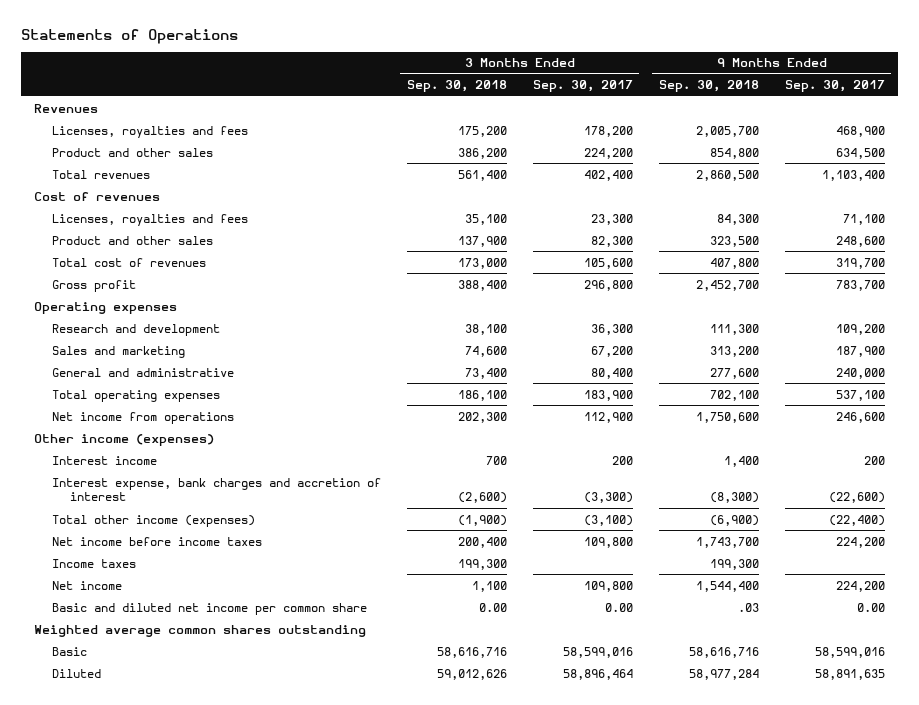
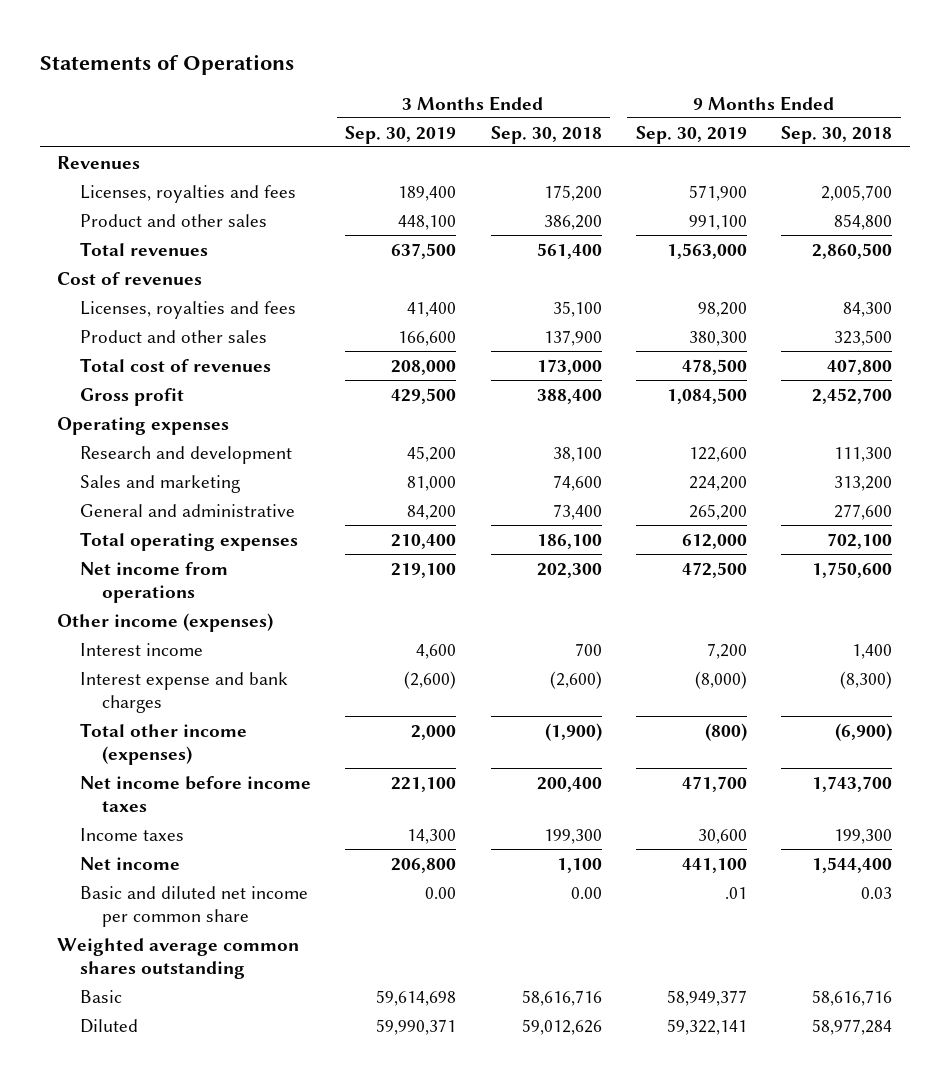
[532,80,633,93] Sep. 30, 2017 -> none
[784,80,885,93] Sep. 30, 2017 -> none
none -> [345,125,457,144] Sep. 30, 2019
none -> [635,125,747,144] Sep. 30, 2019
[51,477,381,502] Interest expense, bank charges and accretion of interest -> [79,671,288,714] Interest expense and bank charges
[737,602,759,612] .03 -> [861,886,893,899] 0.03

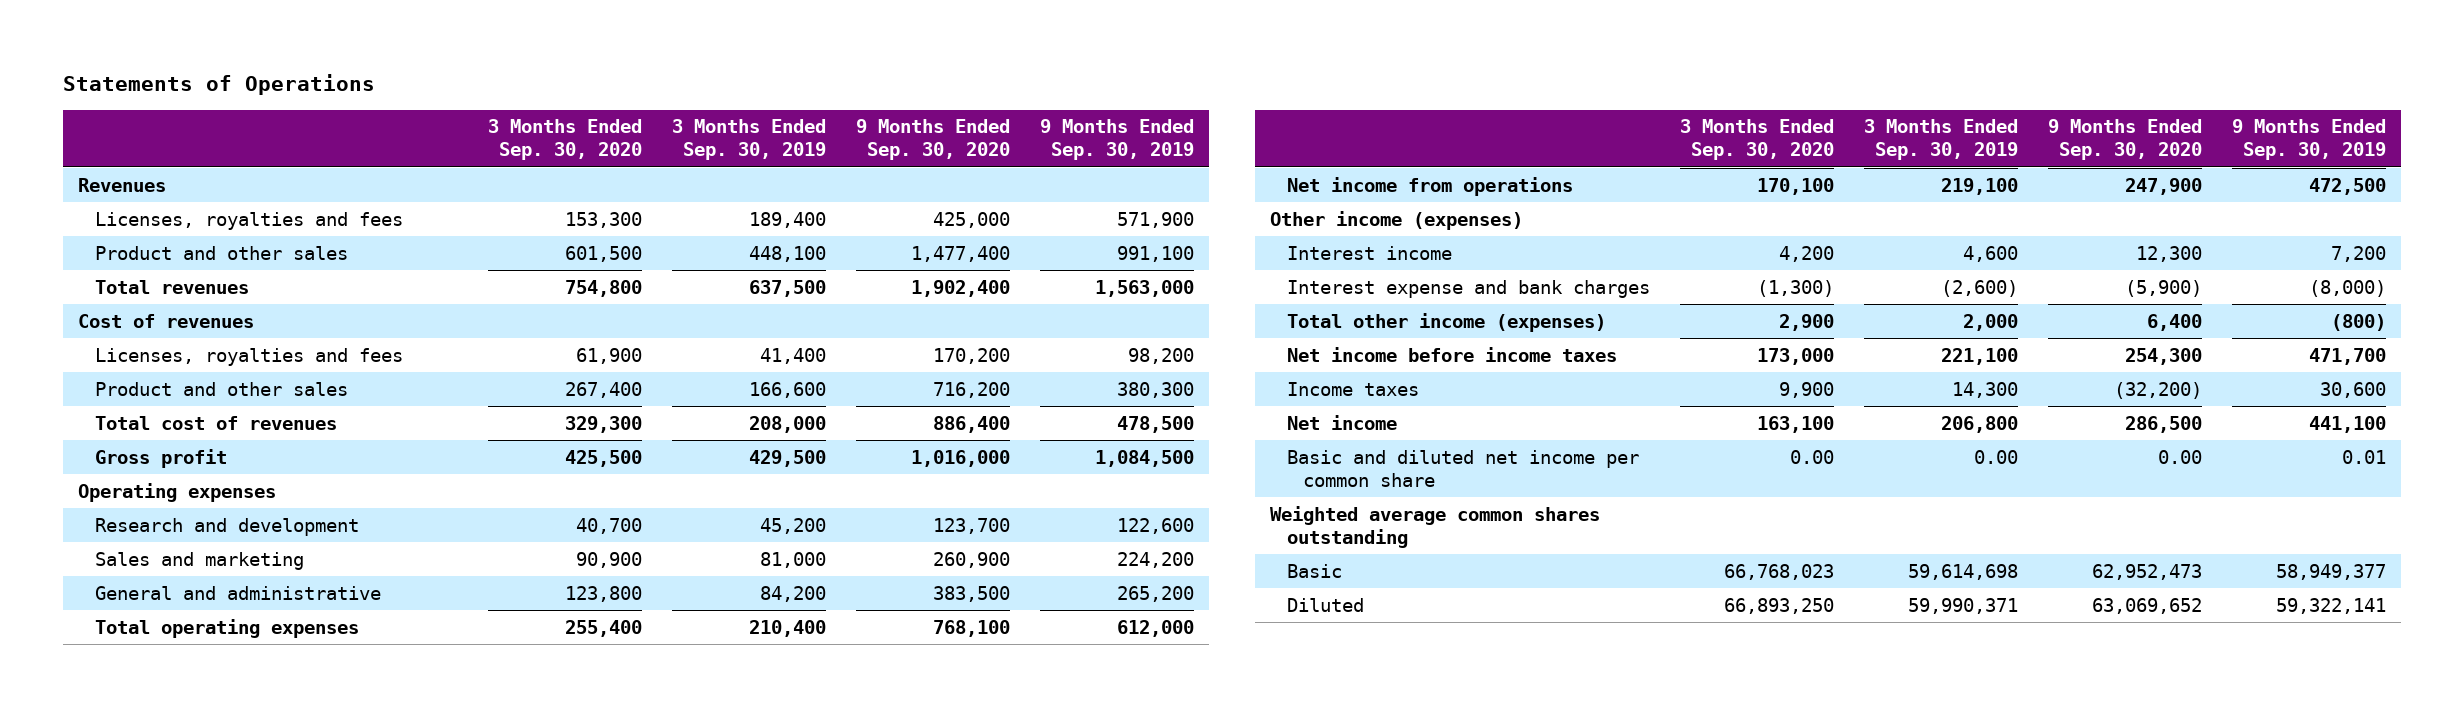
[490,125,602,144] Sep. 30, 2018 -> none
[781,125,893,144] Sep. 30, 2018 -> none
none -> [487,119,642,161] 3 Months Ended Sep. 30, 2020
none -> [855,119,1010,161] 9 Months Ended Sep. 30, 2020
[724,886,747,899] .01 -> [2342,449,2387,464] 0.01

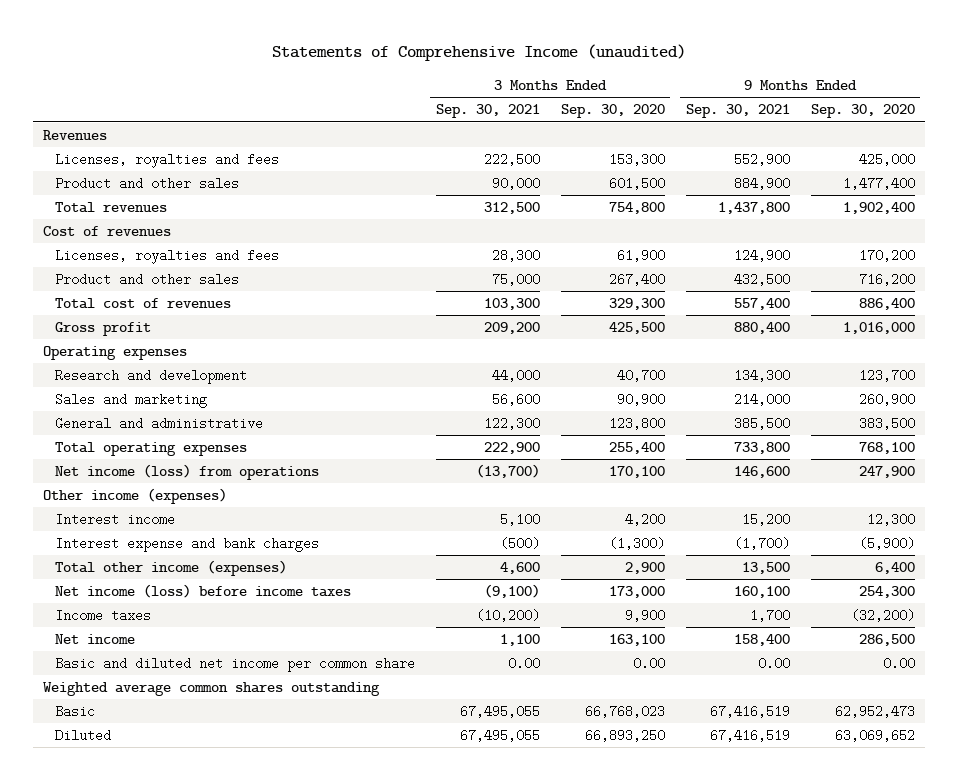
[62,74,375,96] Statements of Operations -> [271,44,686,62] Statements of Comprehensive Income (unaudited)
[671,119,826,161] 3 Months Ended Sep. 30, 2019 -> none
[1040,119,1195,161] 9 Months Ended Sep. 30, 2019 -> none
none -> [435,104,540,119] Sep. 30, 2021
none -> [685,104,790,119] Sep. 30, 2021
[1286,176,1573,196] Net income from operations -> [54,463,319,480] Net income (loss) from operations
[1286,346,1617,362] Net income before income taxes -> [54,583,351,598] Net income (loss) before income taxes

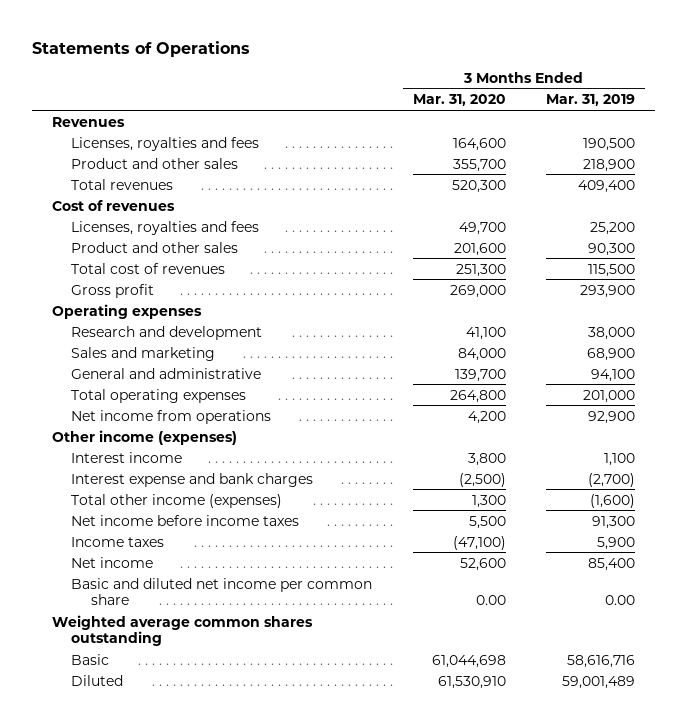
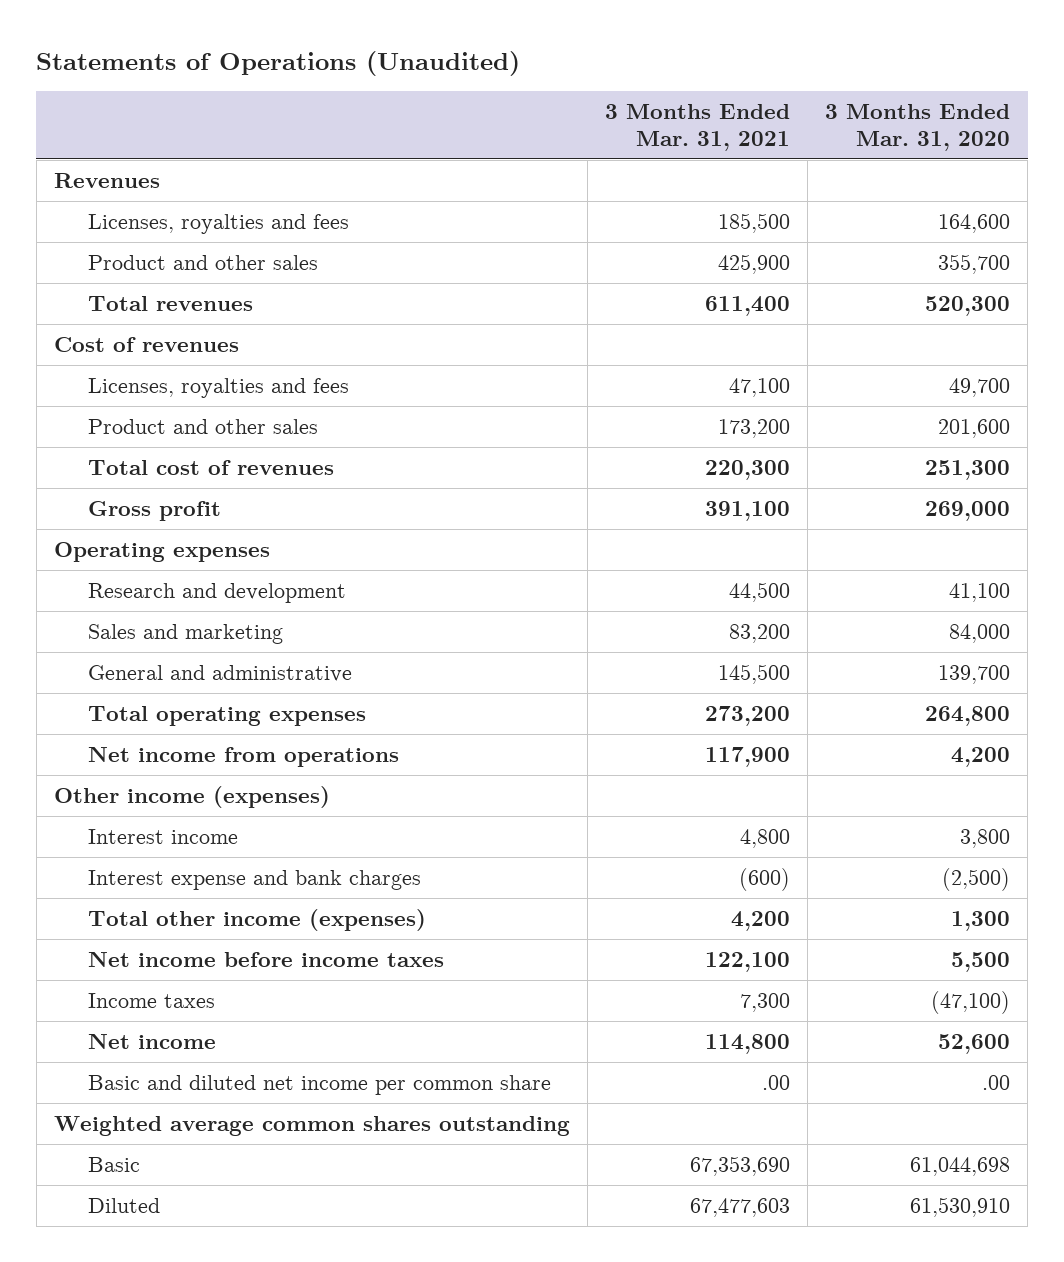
[32,40,251,57] Statements of Operations -> [36,50,521,76] Statements of Operations (Unaudited)
[546,94,636,107] Mar. 31, 2019 -> none
none -> [604,104,790,151] 3 Months Ended Mar. 31, 2021
[475,595,506,606] 0.00 -> [982,1074,1011,1090] .00

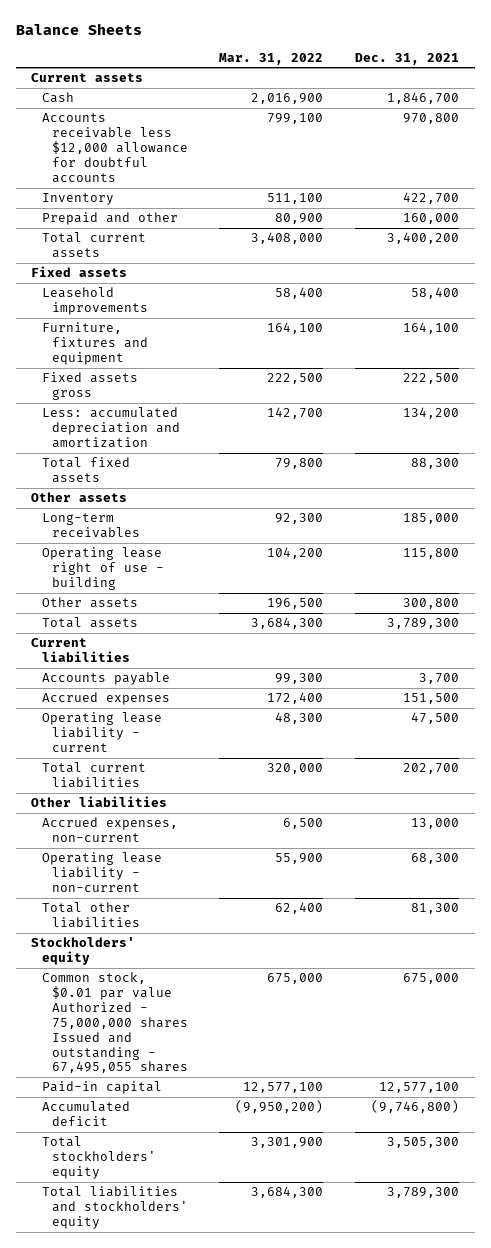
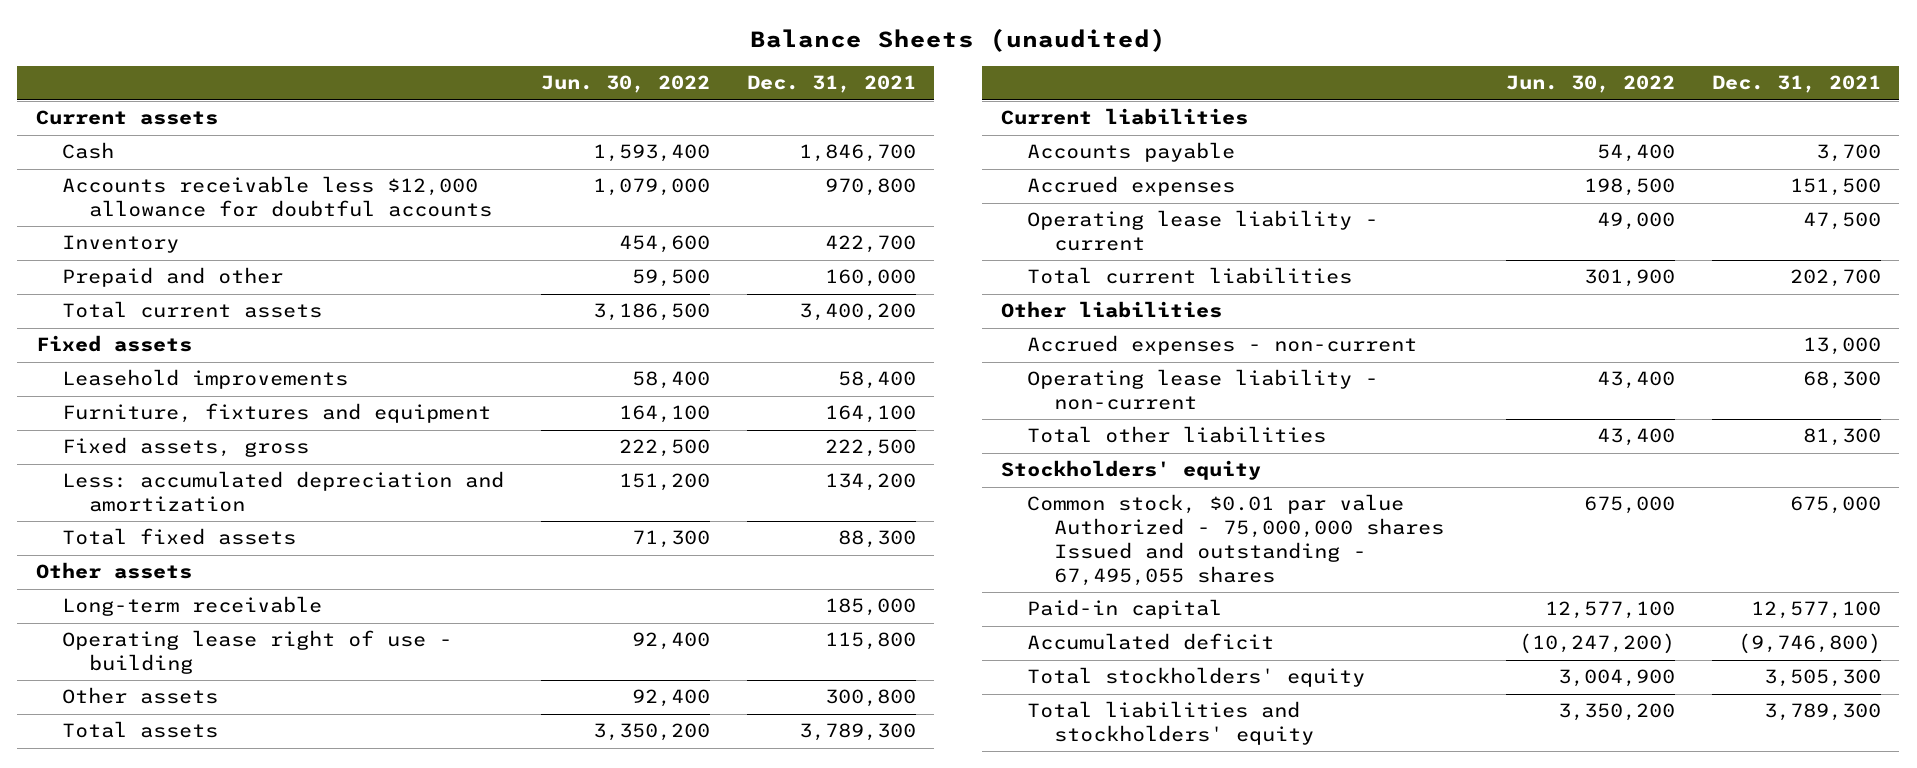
[15,22,142,35] Balance Sheets -> [750,27,1167,52] Balance Sheets (unaudited)
[219,52,324,65] Mar. 31, 2022 -> none
none -> [541,75,711,94] Jun. 30, 2022
[41,372,138,401] Fixed assets gross -> [62,437,310,458] Fixed assets, gross
[41,513,140,539] Long-term receivables -> [62,596,323,617] Long-term receivable
[41,817,178,843] Accrued expenses, non-current -> [1027,335,1418,356] Accrued expenses - non-current

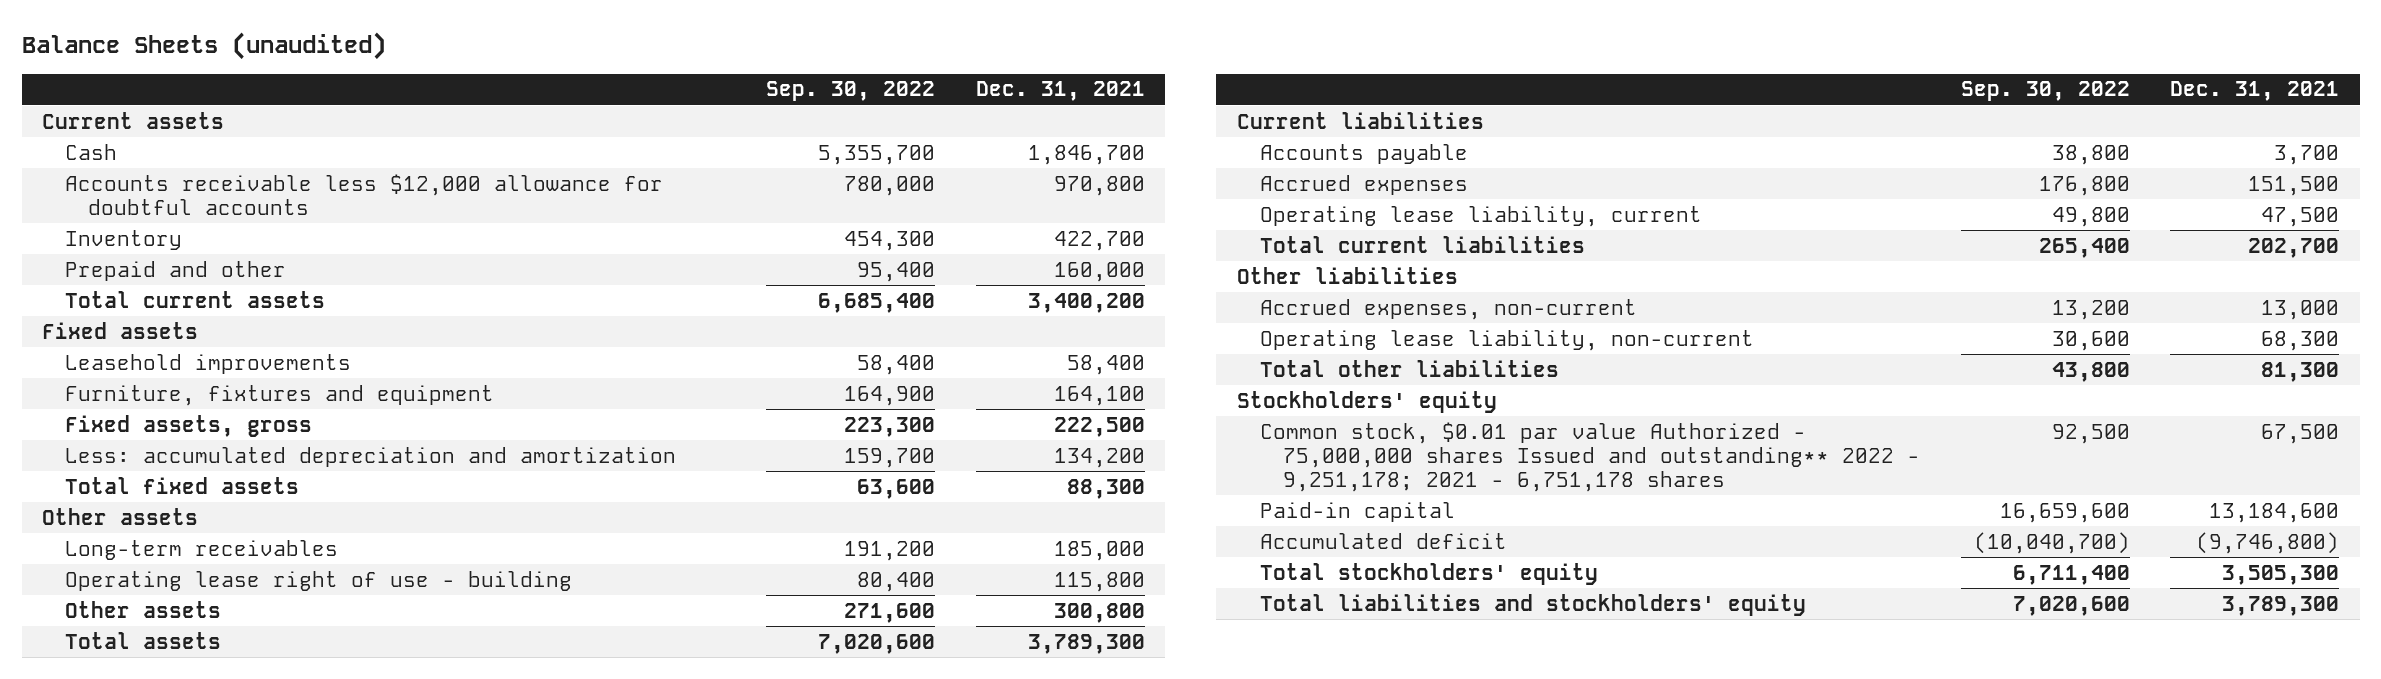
[541,75,711,94] Jun. 30, 2022 -> none
none -> [765,81,935,102] Sep. 30, 2022
[62,596,323,617] Long-term receivable -> [65,539,339,560] Long-term receivables
[1027,210,1379,252] Operating lease liability - current -> [1259,205,1702,227] Operating lease liability, current
[1027,335,1418,356] Accrued expenses - non-current -> [1259,298,1637,320] Accrued expenses, non-current
[1027,369,1379,411] Operating lease liability - non-current -> [1259,329,1754,351] Operating lease liability, non-current
[1027,494,1444,586] Common stock, $0.01 par value Authorized - 75,000,000 shares Issued and outstanding - 67,495,055 shares -> [1259,421,1921,493] Common stock, $0.01 par value Authorized - 75,000,000 shares Issued and outstanding** 2022 - 9,251,178; 2021 - 6,751,178 shares
[1789,496,1881,515] 675,000 -> [2261,423,2340,444] 67,500
[1750,601,1881,620] 12,577,100 -> [2209,502,2340,523] 13,184,600

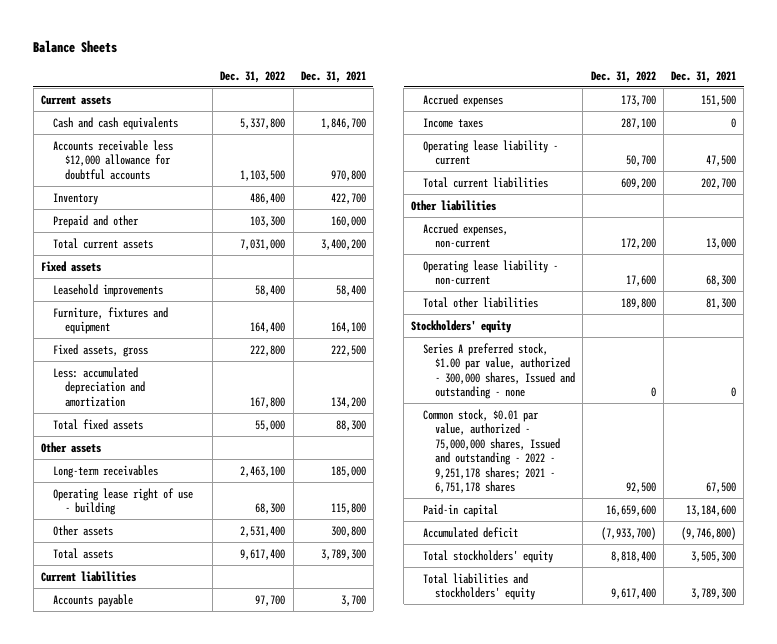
[21,32,386,61] Balance Sheets (unaudited) -> [33,40,118,54] Balance Sheets
[765,81,935,102] Sep. 30, 2022 -> none
none -> [220,70,286,83] Dec. 31, 2022
[65,143,118,160] Cash -> [53,116,179,130] Cash and cash equivalents
none -> [423,117,484,128] Income taxes
[1259,205,1702,227] Operating lease liability, current -> [423,139,559,166] Operating lease liability - current
[1259,329,1754,351] Operating lease liability, non-current -> [423,259,559,286] Operating lease liability - non-current
none -> [423,342,576,400] Series A preferred stock, $1.00 par value, authorized - 300,000 shares, Issued and outstanding - none
[1259,421,1921,493] Common stock, $0.01 par value Authorized - 75,000,000 shares Issued and outstanding** 2022 - 9,251,178; 2021 - 6,751,178 shares -> [423,408,561,494] Common stock, $0.01 par value, authorized - 75,000,000 shares, Issued and outstanding - 2022 - 9,251,178 shares; 2021 - 6,751,178 shares

